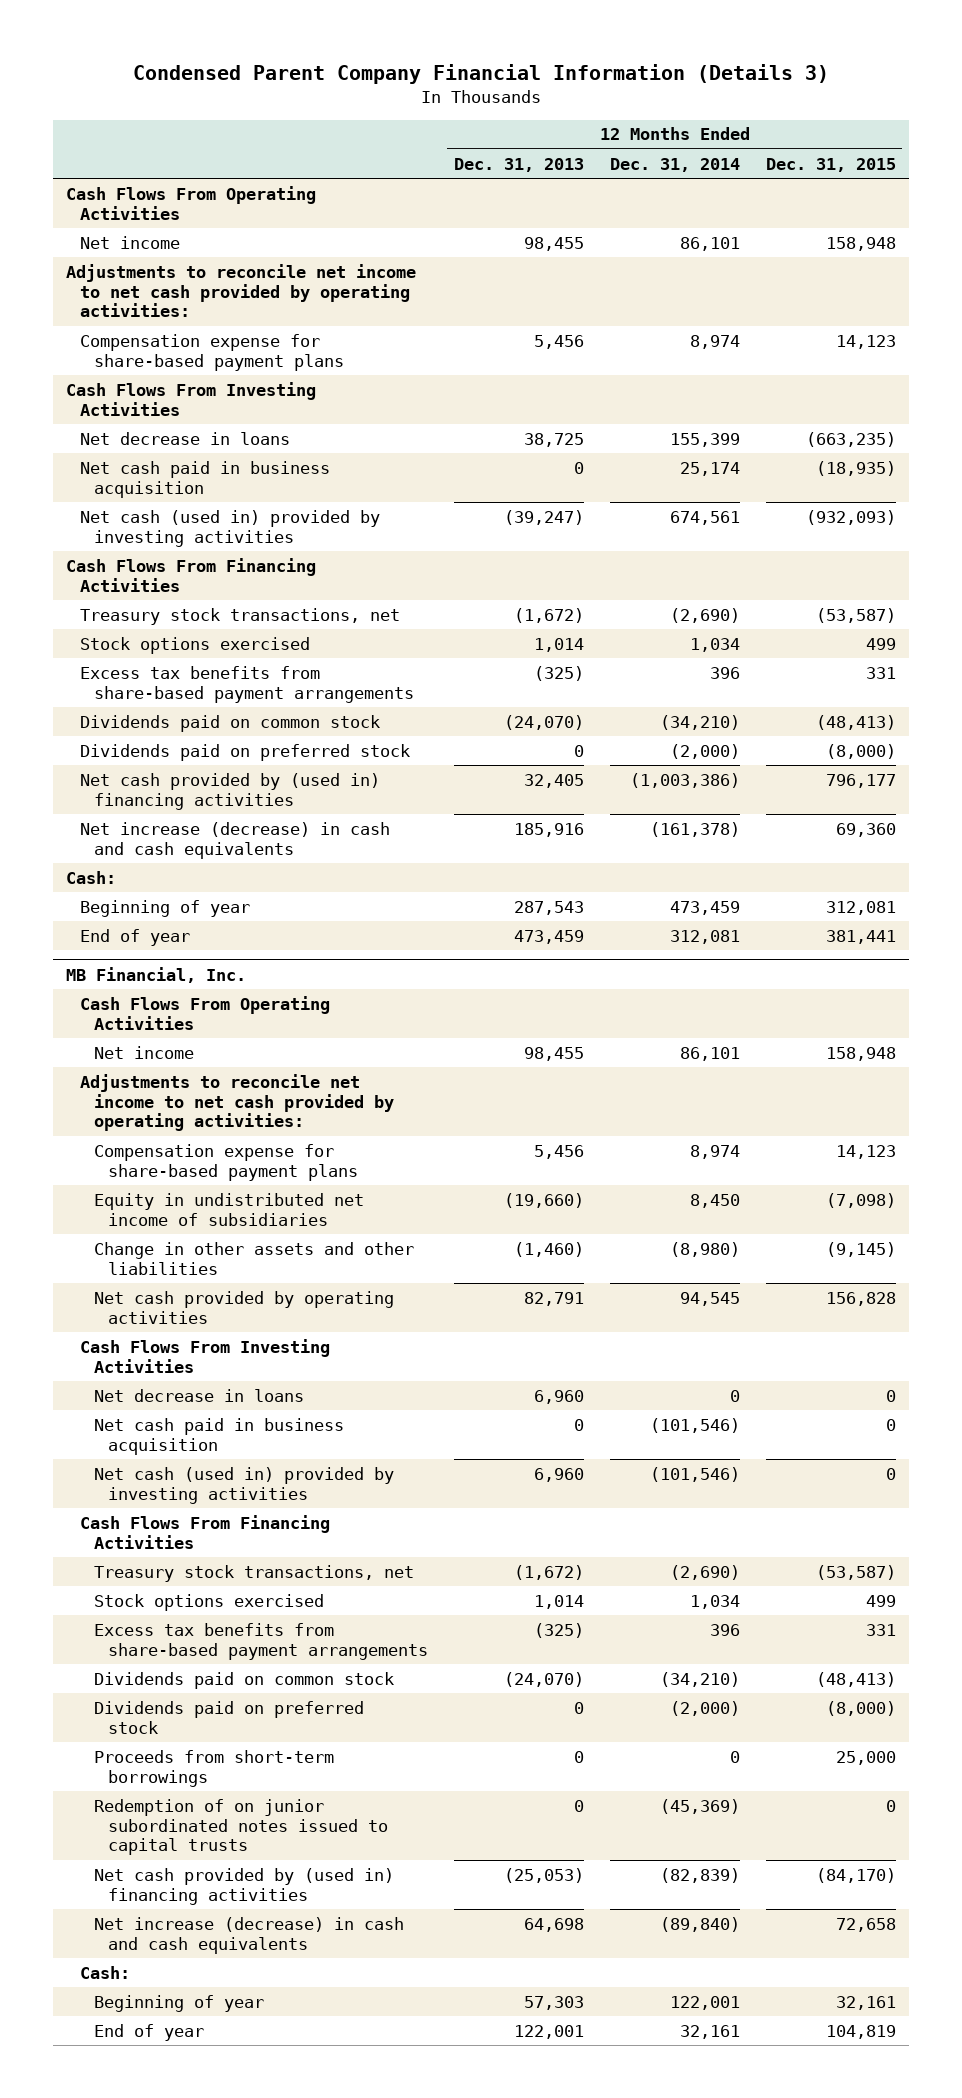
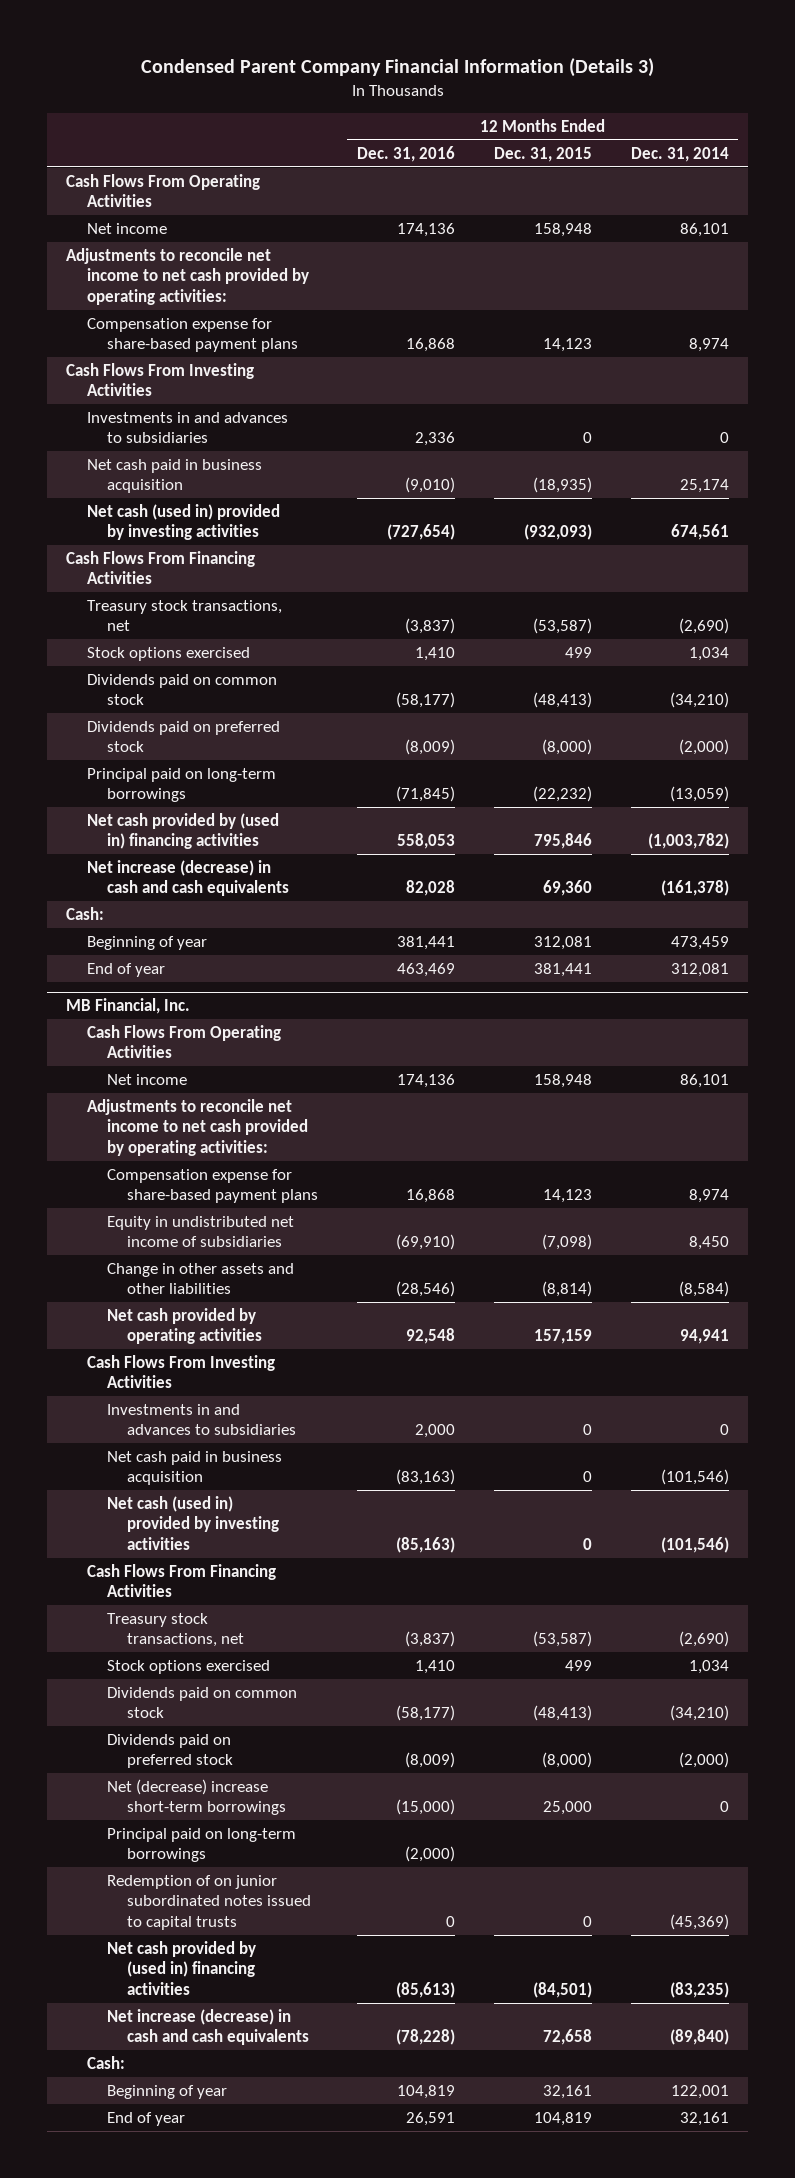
[453,157,584,172] Dec. 31, 2013 -> none
none -> [357,145,456,162] Dec. 31, 2016
[79,431,290,445] Net decrease in loans -> none
none -> [86,411,288,444] Investments in and advances to subsidiaries
[79,665,414,703] Excess tax benefits from share-based payment arrangements -> none
none -> [86,767,276,803] Principal paid on long-term borrowings
[629,772,740,788] (1,003,386) -> [647,833,729,850] (1,003,782)
[825,773,896,788] 796,177 -> [533,833,592,850] 795,846
[669,1241,740,1257] (8,980) -> [678,1281,729,1298] (8,584)
[825,1241,896,1257] (9,145) -> [541,1281,592,1298] (8,814)
[679,1291,740,1306] 94,545 -> [679,1329,729,1345] 94,941
[825,1291,896,1306] 156,828 -> [533,1329,592,1345] 157,159
[93,1388,304,1402] Net decrease in loans -> none
none -> [107,1403,297,1436] Investments in and advances to subsidiaries
[93,1622,428,1660] Excess tax benefits from share-based payment arrangements -> none
[93,1749,334,1787] Proceeds from short-term borrowings -> [107,1778,287,1816] Net (decrease) increase short-term borrowings
none -> [107,1827,297,1863] Principal paid on long-term borrowings
[659,1867,740,1883] (82,839) -> [669,1981,729,1998] (83,235)
[815,1867,896,1883] (84,170) -> [532,1981,592,1998] (84,501)

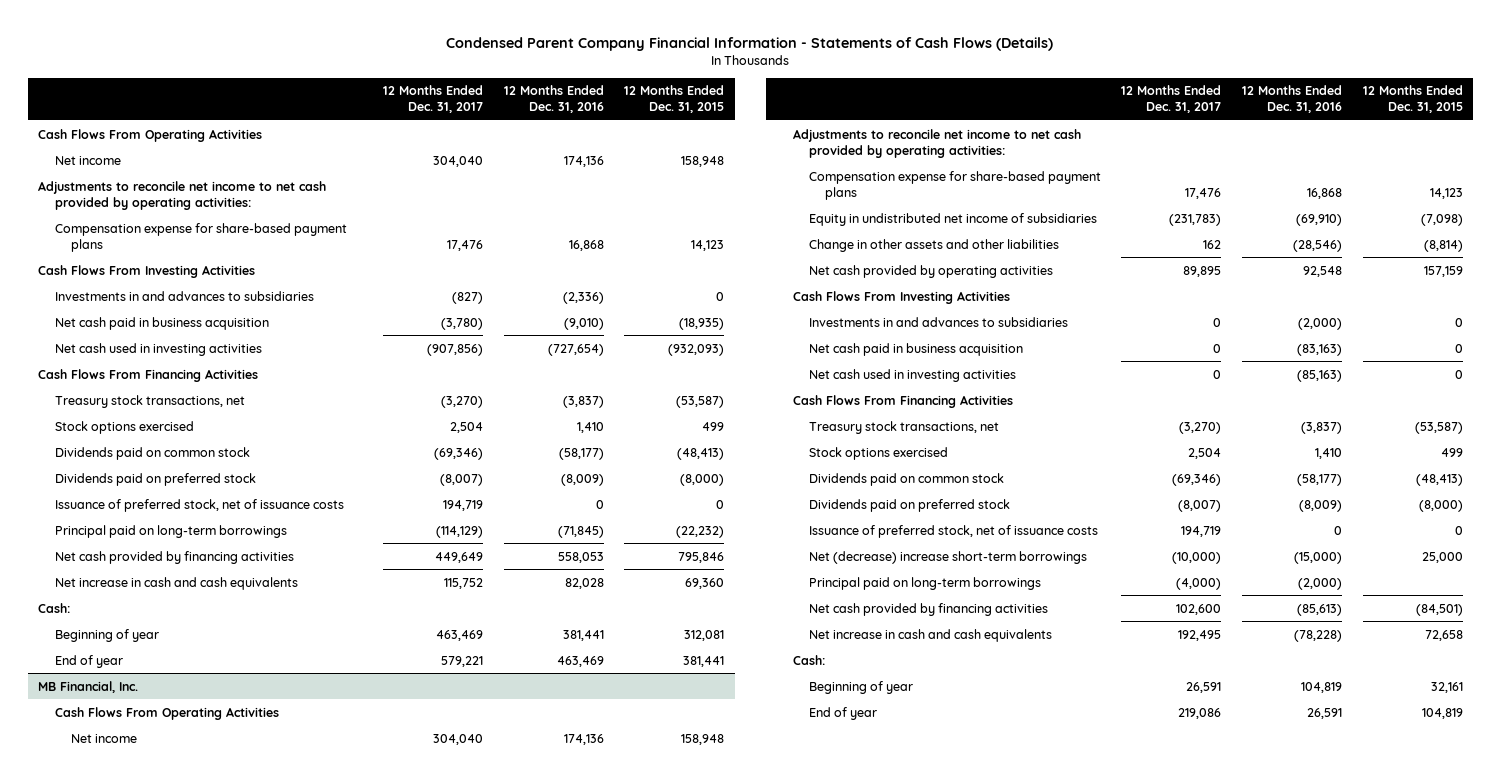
[140,58,654,78] Condensed Parent Company Financial Information (Details 3) -> [446,36,1054,51] Condensed Parent Company Financial Information - Statements of Cash Flows (Details)
[630,146,729,162] Dec. 31, 2014 -> none
none -> [383,85,484,114] 12 Months Ended Dec. 31, 2017
[415,432,456,447] 2,336 -> [562,291,604,304] (2,336)
[86,503,280,541] Net cash (used in) provided by investing activities -> [54,342,262,356] Net cash used in investing activities
none -> [54,498,344,512] Issuance of preferred stock, net of issuance costs
[86,812,279,850] Net cash provided by (used in) financing activities -> [54,550,294,564] Net cash provided by financing activities
[86,859,290,897] Net increase (decrease) in cash and cash equivalents -> [54,576,298,590] Net increase in cash and cash equivalents
[415,1424,456,1439] 2,000 -> [1297,317,1342,330] (2,000)
[107,1495,280,1550] Net cash (used in) provided by investing activities -> [808,368,1016,382] Net cash used in investing activities
none -> [808,524,1098,538] Issuance of preferred stock, net of issuance costs
[107,1874,312,1930] Redemption of on junior subordinated notes issued to capital trusts -> none
[107,1940,257,1995] Net cash provided by (used in) financing activities -> [808,602,1048,616] Net cash provided by financing activities
[107,2008,310,2046] Net increase (decrease) in cash and cash equivalents -> [808,628,1052,642] Net increase in cash and cash equivalents

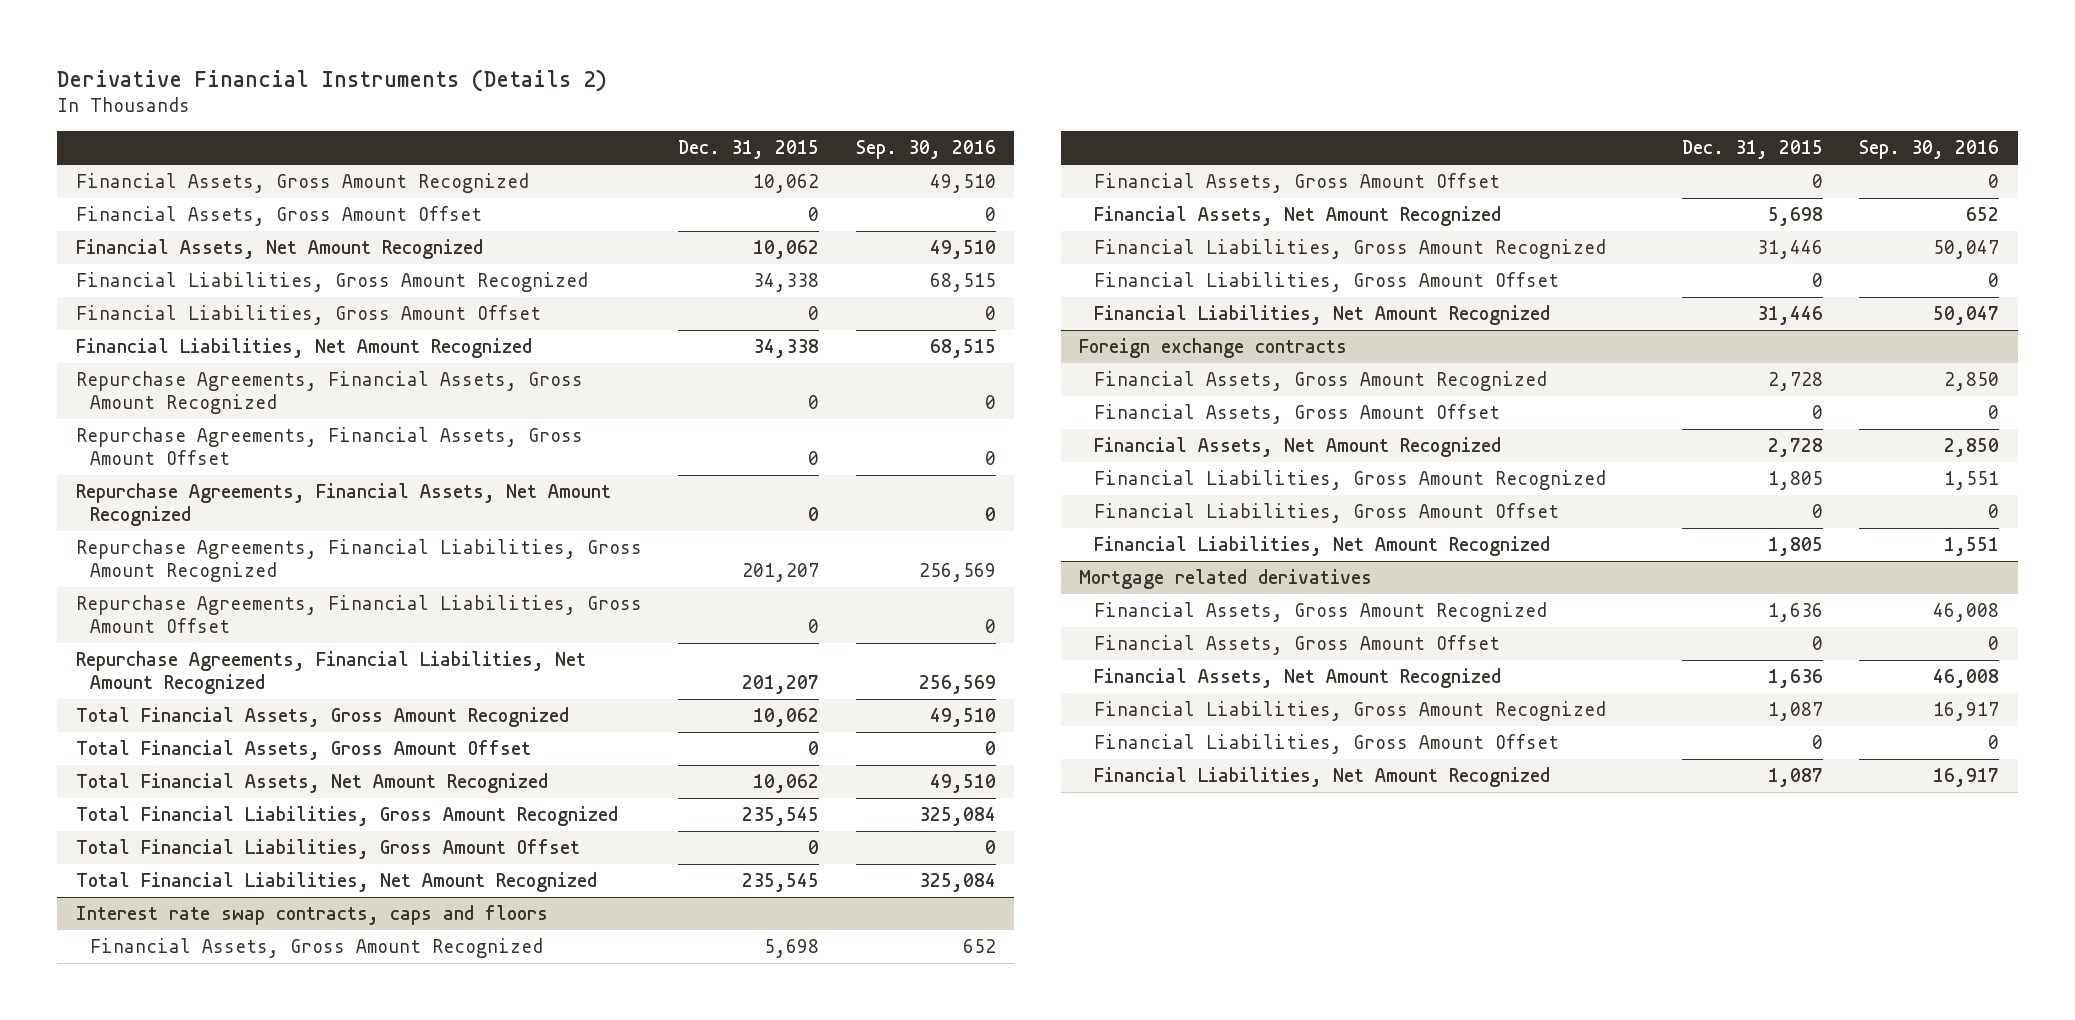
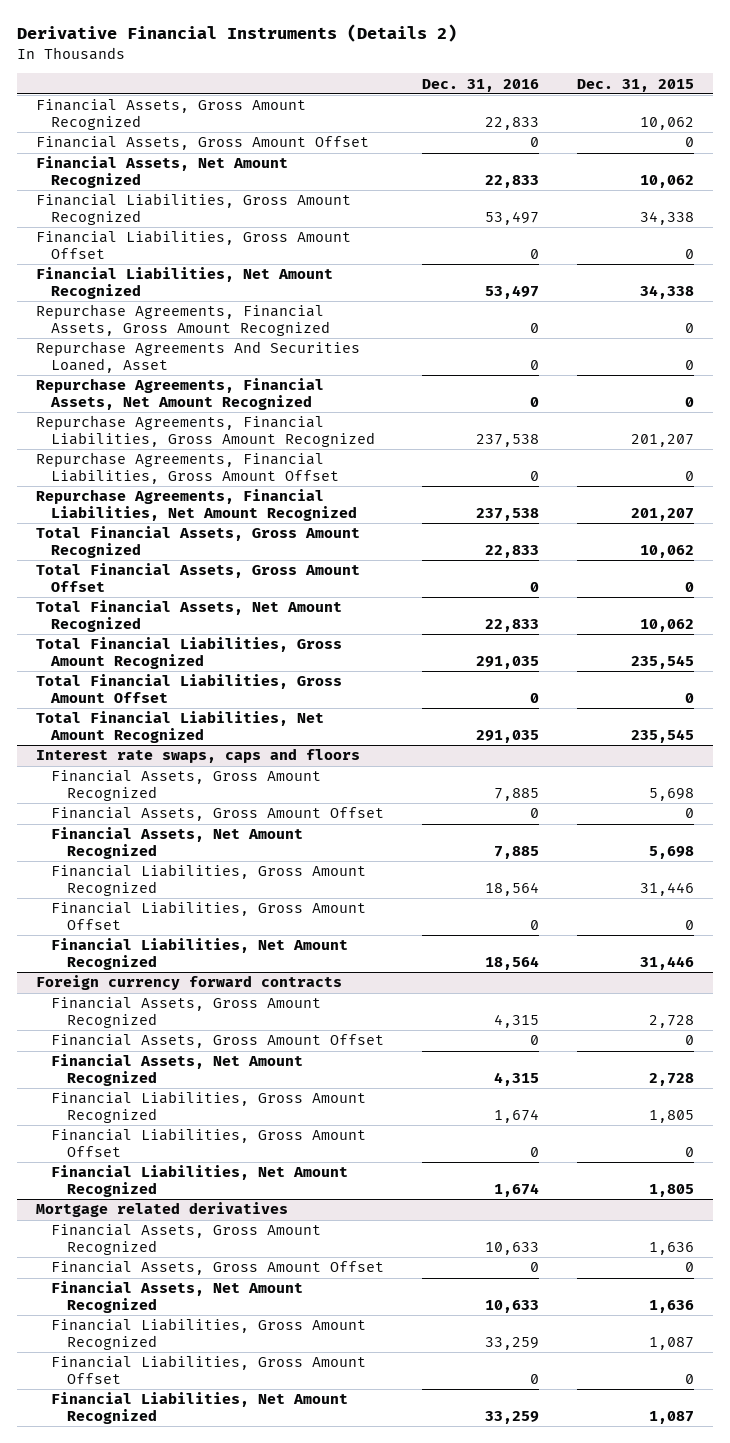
[855,140,996,160] Sep. 30, 2016 -> none
none -> [422,78,540,92] Dec. 31, 2016
[75,427,583,466] Repurchase Agreements, Financial Assets, Gross Amount Offset -> none
none -> [35,341,360,374] Repurchase Agreements And Securities Loaned, Asset
[75,905,548,926] Interest rate swap contracts, caps and floors -> [35,748,360,764] Interest rate swaps, caps and floors
[1079,338,1348,359] Foreign exchange contracts -> [35,975,342,991] Foreign currency forward contracts

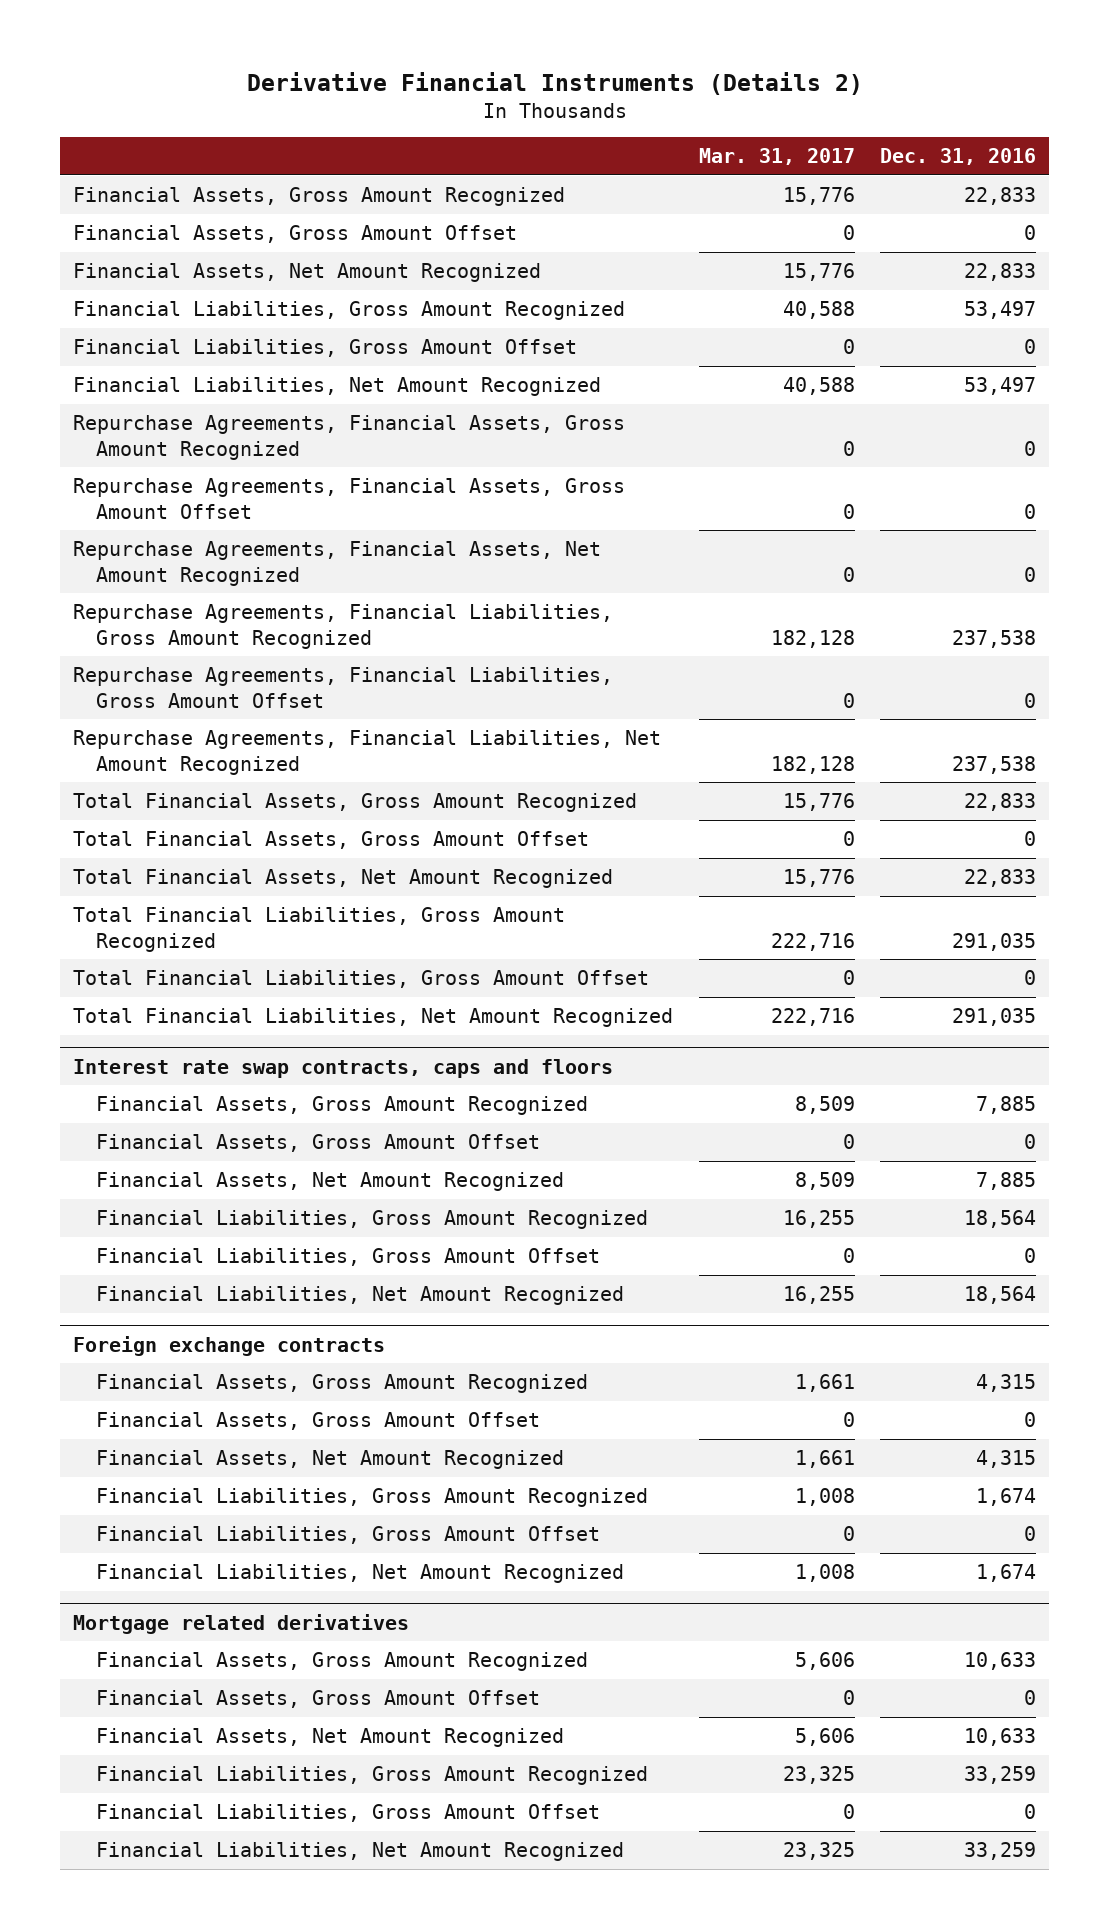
[576,78,694,92] Dec. 31, 2015 -> none
none -> [698,148,855,166] Mar. 31, 2017
[35,341,360,374] Repurchase Agreements And Securities Loaned, Asset -> none
none -> [73,478,626,519] Repurchase Agreements, Financial Assets, Gross Amount Offset
[35,748,360,764] Interest rate swaps, caps and floors -> [73,1058,614,1078] Interest rate swap contracts, caps and floors
[35,975,342,991] Foreign currency forward contracts -> [73,1335,386,1356] Foreign exchange contracts

